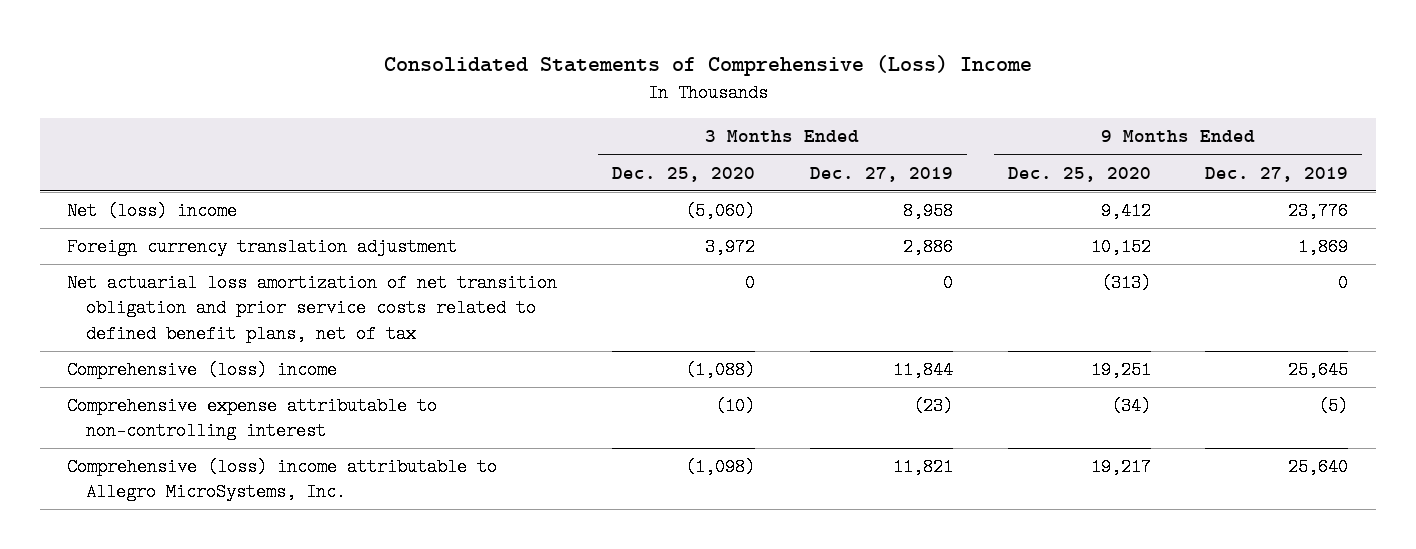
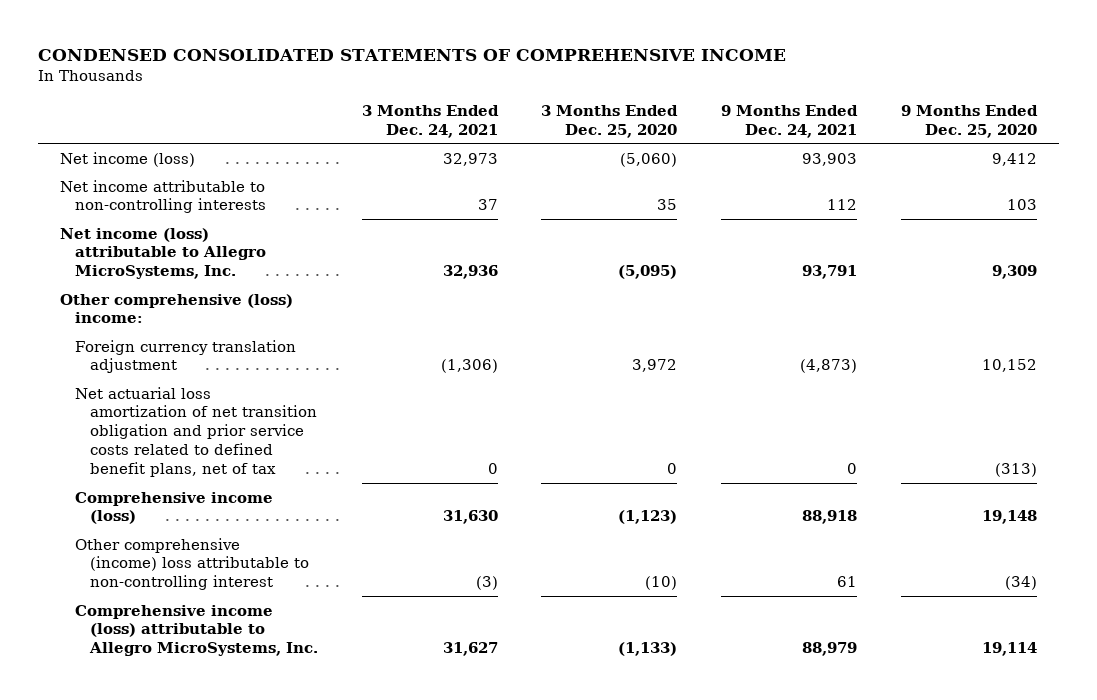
[383,55,1032,77] Consolidated Statements of Comprehensive (Loss) Income -> [38,49,787,62] CONDENSED CONSOLIDATED STATEMENTS OF COMPREHENSIVE INCOME
[809,166,953,182] Dec. 27, 2019 -> none
[1205,166,1349,182] Dec. 27, 2019 -> none
none -> [361,104,499,138] 3 Months Ended Dec. 24, 2021
none -> [720,104,858,138] 9 Months Ended Dec. 24, 2021
[67,202,238,221] Net (loss) income -> [60,151,196,167] Net income (loss)
none -> [60,179,266,214] Net income attributable to non-controlling interests
none -> [60,227,266,280] Net income (loss) attributable to Allegro MicroSystems, Inc.
none -> [60,293,294,324] Other comprehensive (loss) income:
[67,361,338,380] Comprehensive (loss) income -> [74,491,273,525] Comprehensive income (loss)
[685,361,756,380] (1,088) -> [618,510,678,525] (1,123)
[1090,361,1151,380] 19,251 -> [981,510,1037,525] 19,148
[67,397,438,441] Comprehensive expense attributable to non-controlling interest -> [74,537,309,591] Other comprehensive (income) loss attributable to non-controlling interest
[67,458,498,502] Comprehensive (loss) income attributable to Allegro MicroSystems, Inc. -> [74,604,318,657] Comprehensive income (loss) attributable to Allegro MicroSystems, Inc.
[685,458,756,477] (1,098) -> [618,642,678,657] (1,133)
[1090,458,1151,477] 19,217 -> [981,642,1037,657] 19,114

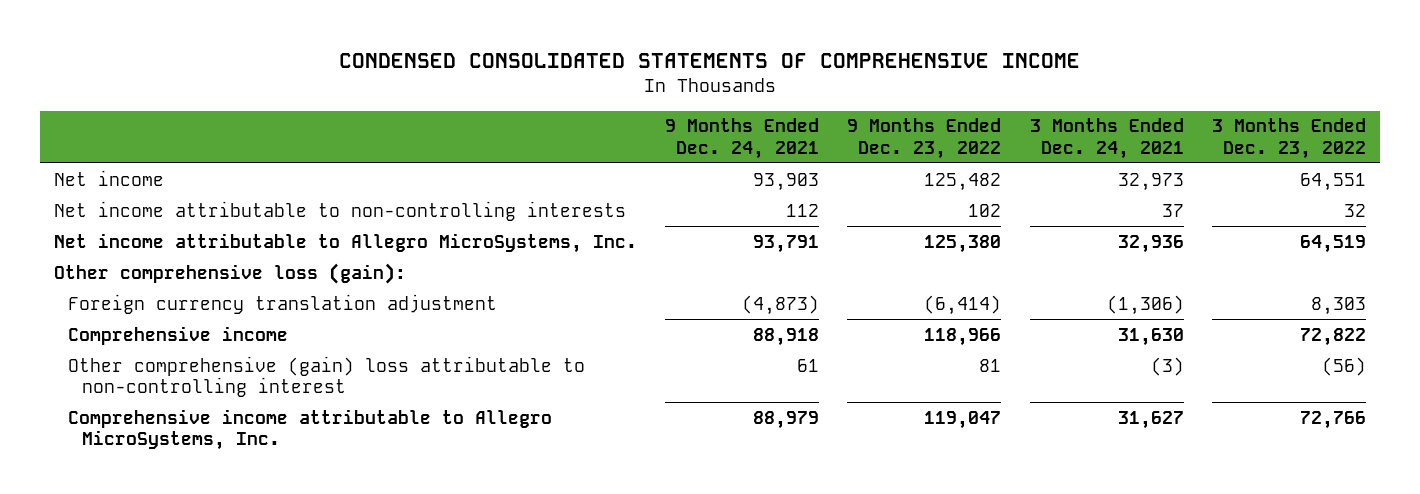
[541,104,679,138] 3 Months Ended Dec. 25, 2020 -> none
[900,104,1038,138] 9 Months Ended Dec. 25, 2020 -> none
none -> [847,118,1002,159] 9 Months Ended Dec. 23, 2022
none -> [1211,118,1366,159] 3 Months Ended Dec. 23, 2022
[60,151,196,167] Net income (loss) -> [53,169,164,186] Net income
[60,227,266,280] Net income (loss) attributable to Allegro MicroSystems, Inc. -> [53,232,637,253] Net income attributable to Allegro MicroSystems, Inc.
[60,293,294,324] Other comprehensive (loss) income: -> [53,262,406,284] Other comprehensive loss (gain):
[74,386,317,478] Net actuarial loss amortization of net transition obligation and prior service costs related to defined benefit plans, net of tax -> none
[74,491,273,525] Comprehensive income (loss) -> [67,325,288,345] Comprehensive income
[74,537,309,591] Other comprehensive (income) loss attributable to non-controlling interest -> [67,355,585,398] Other comprehensive (gain) loss attributable to non-controlling interest
[74,604,318,657] Comprehensive income (loss) attributable to Allegro MicroSystems, Inc. -> [67,408,552,451] Comprehensive income attributable to Allegro MicroSystems, Inc.

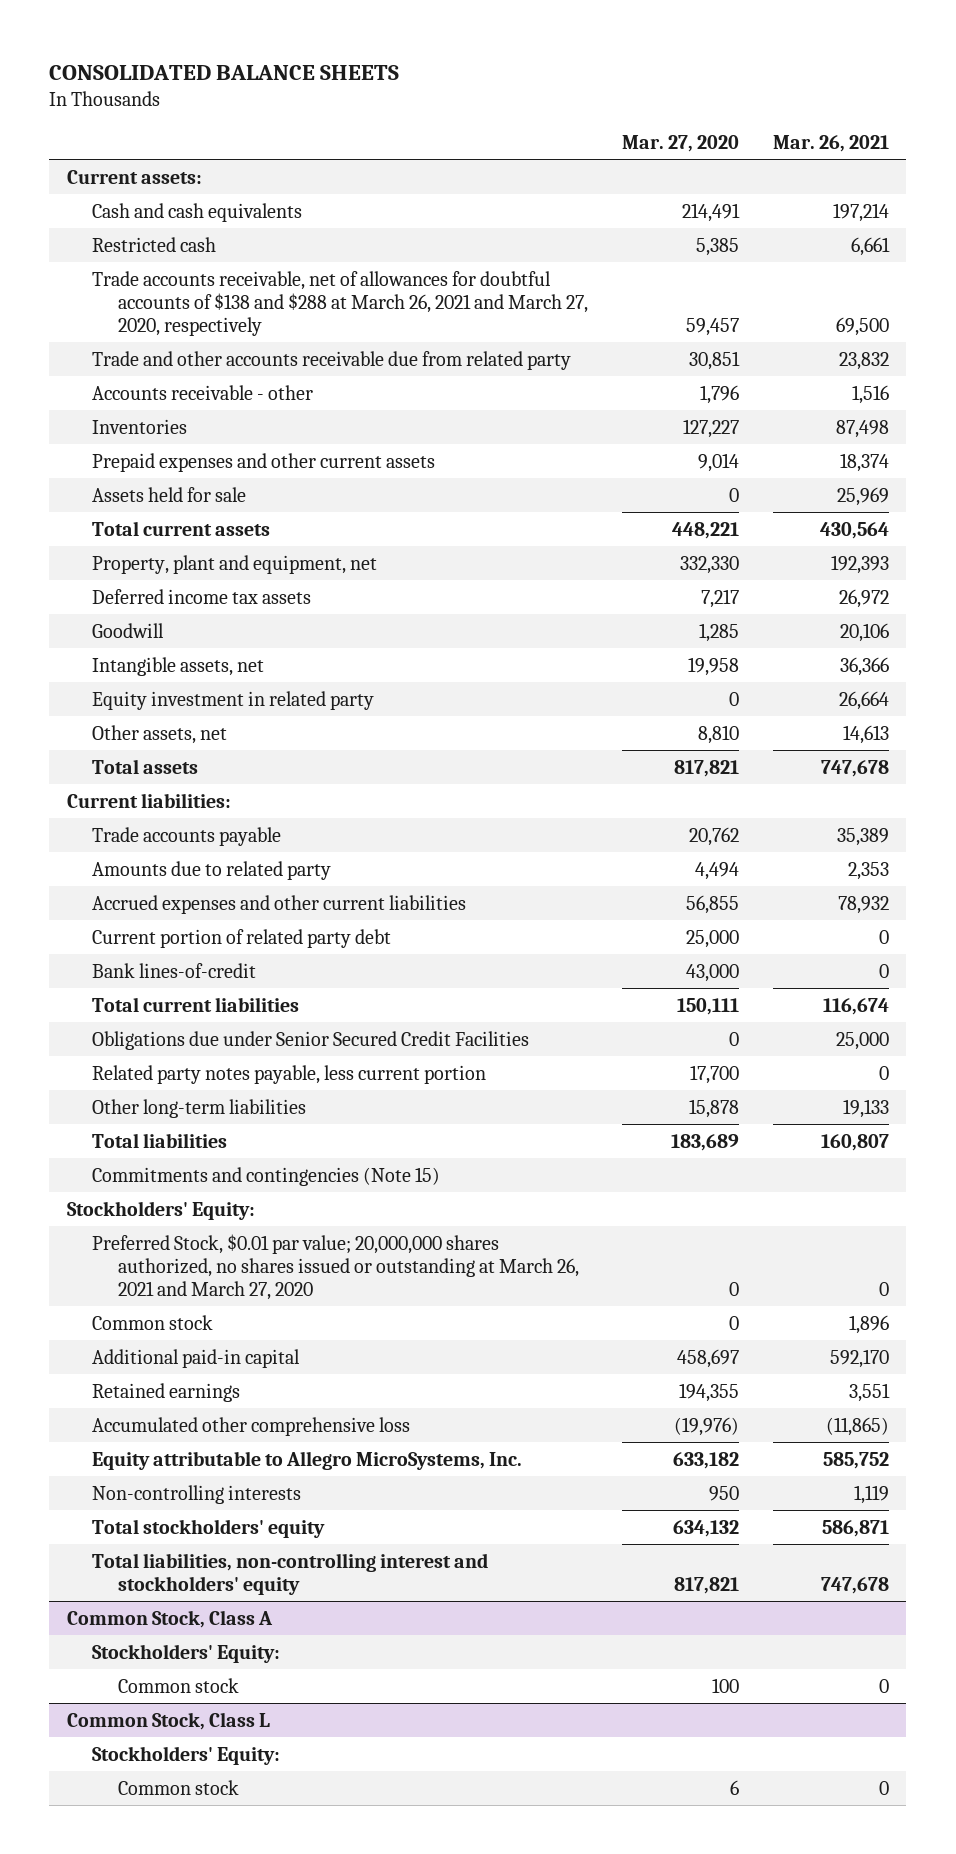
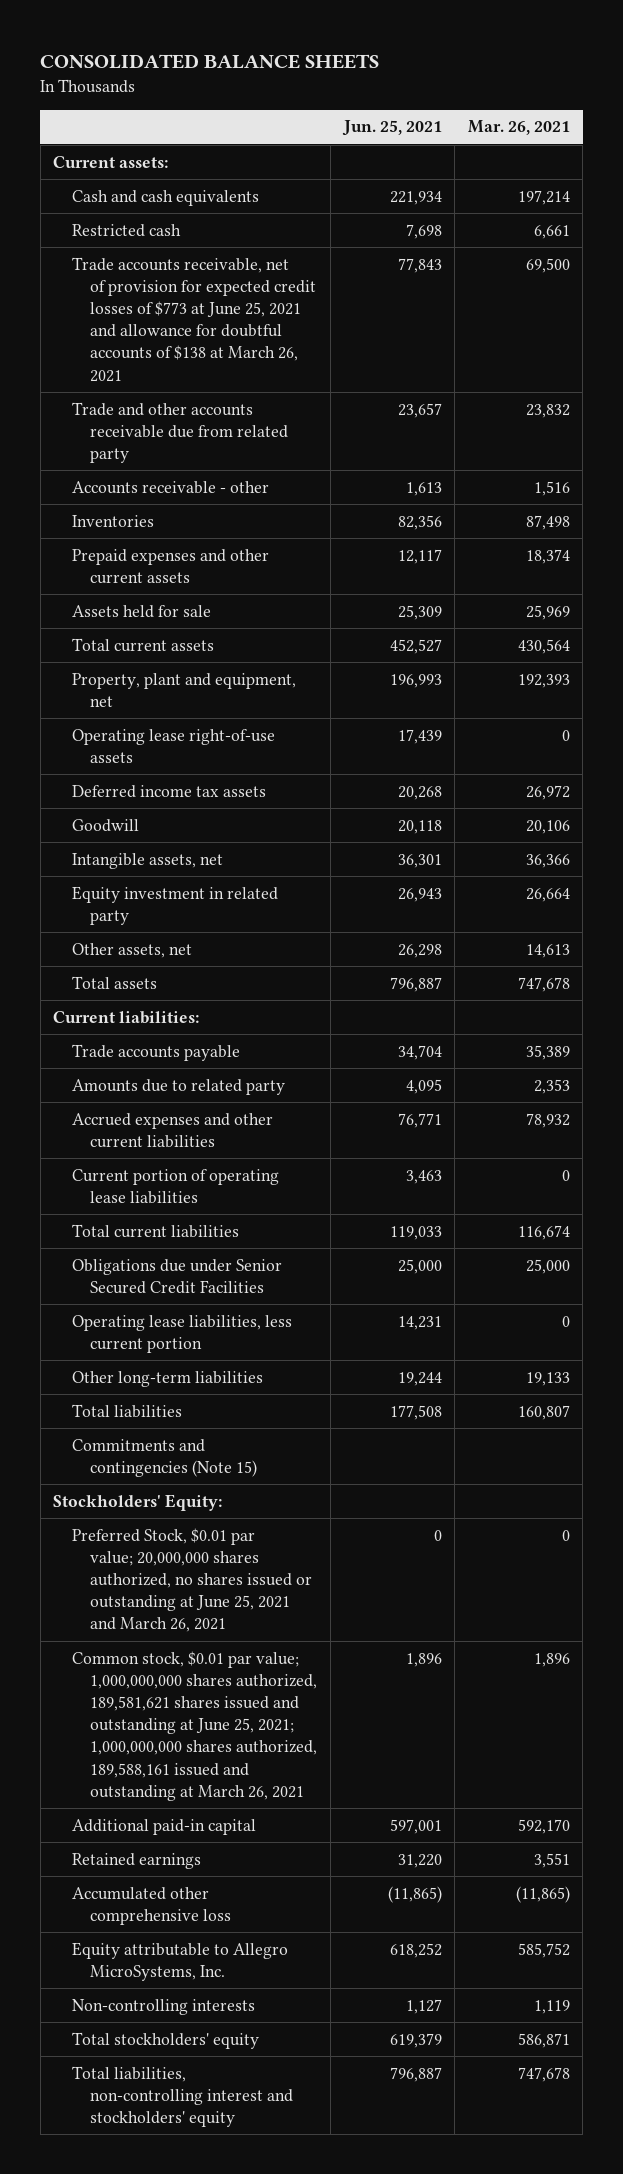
[622,135,740,153] Mar. 27, 2020 -> none
none -> [341,120,442,137] Jun. 25, 2021
[92,270,589,337] Trade accounts receivable, net of allowances for doubtful accounts of $138 and $288 at March 26, 2021 and March 27, 2020, respectively -> [71,256,317,382] Trade accounts receivable, net of provision for expected credit losses of $773 at June 25, 2021 and allowance for doubtful accounts of $138 at March 26, 2021
none -> [71,728,275,763] Operating lease right-of-use assets
[92,928,392,948] Current portion of related party debt -> none
[92,962,257,978] Bank lines-of-credit -> none
none -> [71,1168,279,1204] Current portion of operating lease liabilities
[92,1064,487,1084] Related party notes payable, less current portion -> none
none -> [71,1314,292,1353] Operating lease liabilities, less current portion
[92,1233,580,1301] Preferred Stock, $0.01 par value; 20,000,000 shares authorized, no shares issued or outstanding at March 26, 2021 and March 27, 2020 -> [71,1527,313,1633] Preferred Stock, $0.01 par value; 20,000,000 shares authorized, no shares issued or outstanding at June 25, 2021 and March 26, 2021
[92,1314,214,1330] Common stock -> [71,1650,318,1801] Common stock, $0.01 par value; 1,000,000,000 shares authorized, 189,581,621 shares issued and outstanding at June 25, 2021; 1,000,000,000 shares authorized, 189,588,161 issued and outstanding at March 26, 2021
[66,1609,273,1628] Common Stock, Class A -> none
[92,1643,281,1663] Stockholders' Equity: -> none
[118,1677,240,1693] Common stock -> none
[66,1711,270,1730] Common Stock, Class L -> none
[92,1745,281,1765] Stockholders' Equity: -> none
[118,1779,240,1795] Common stock -> none

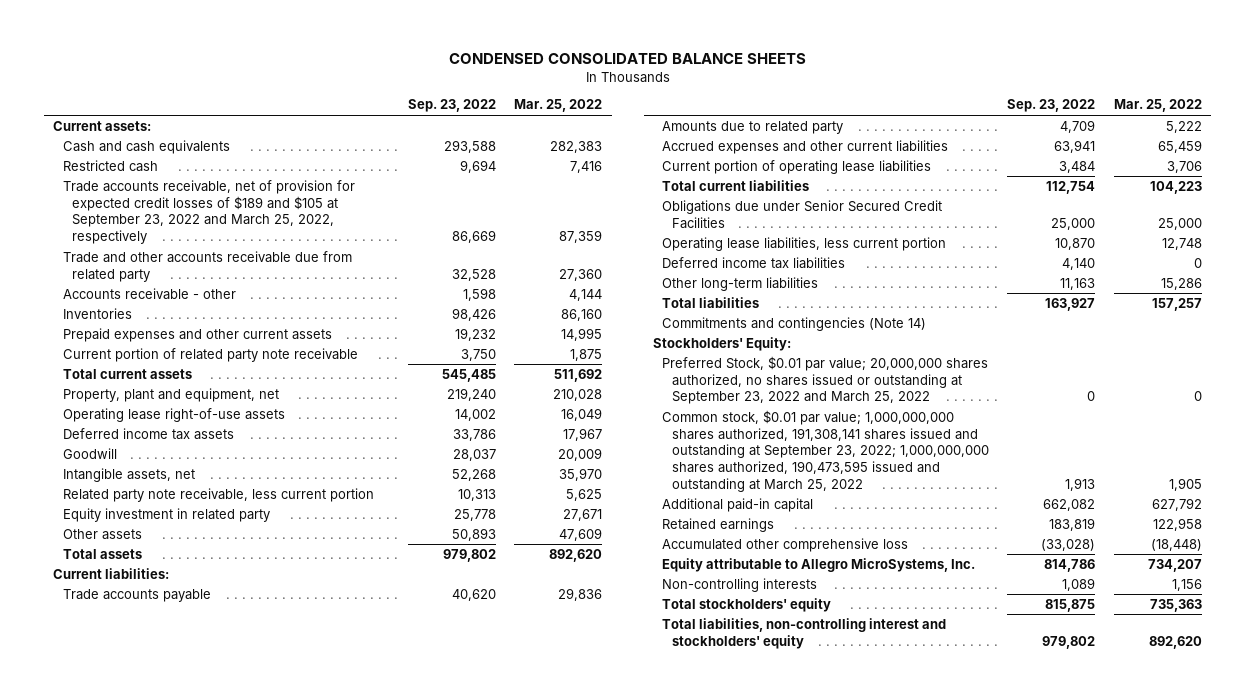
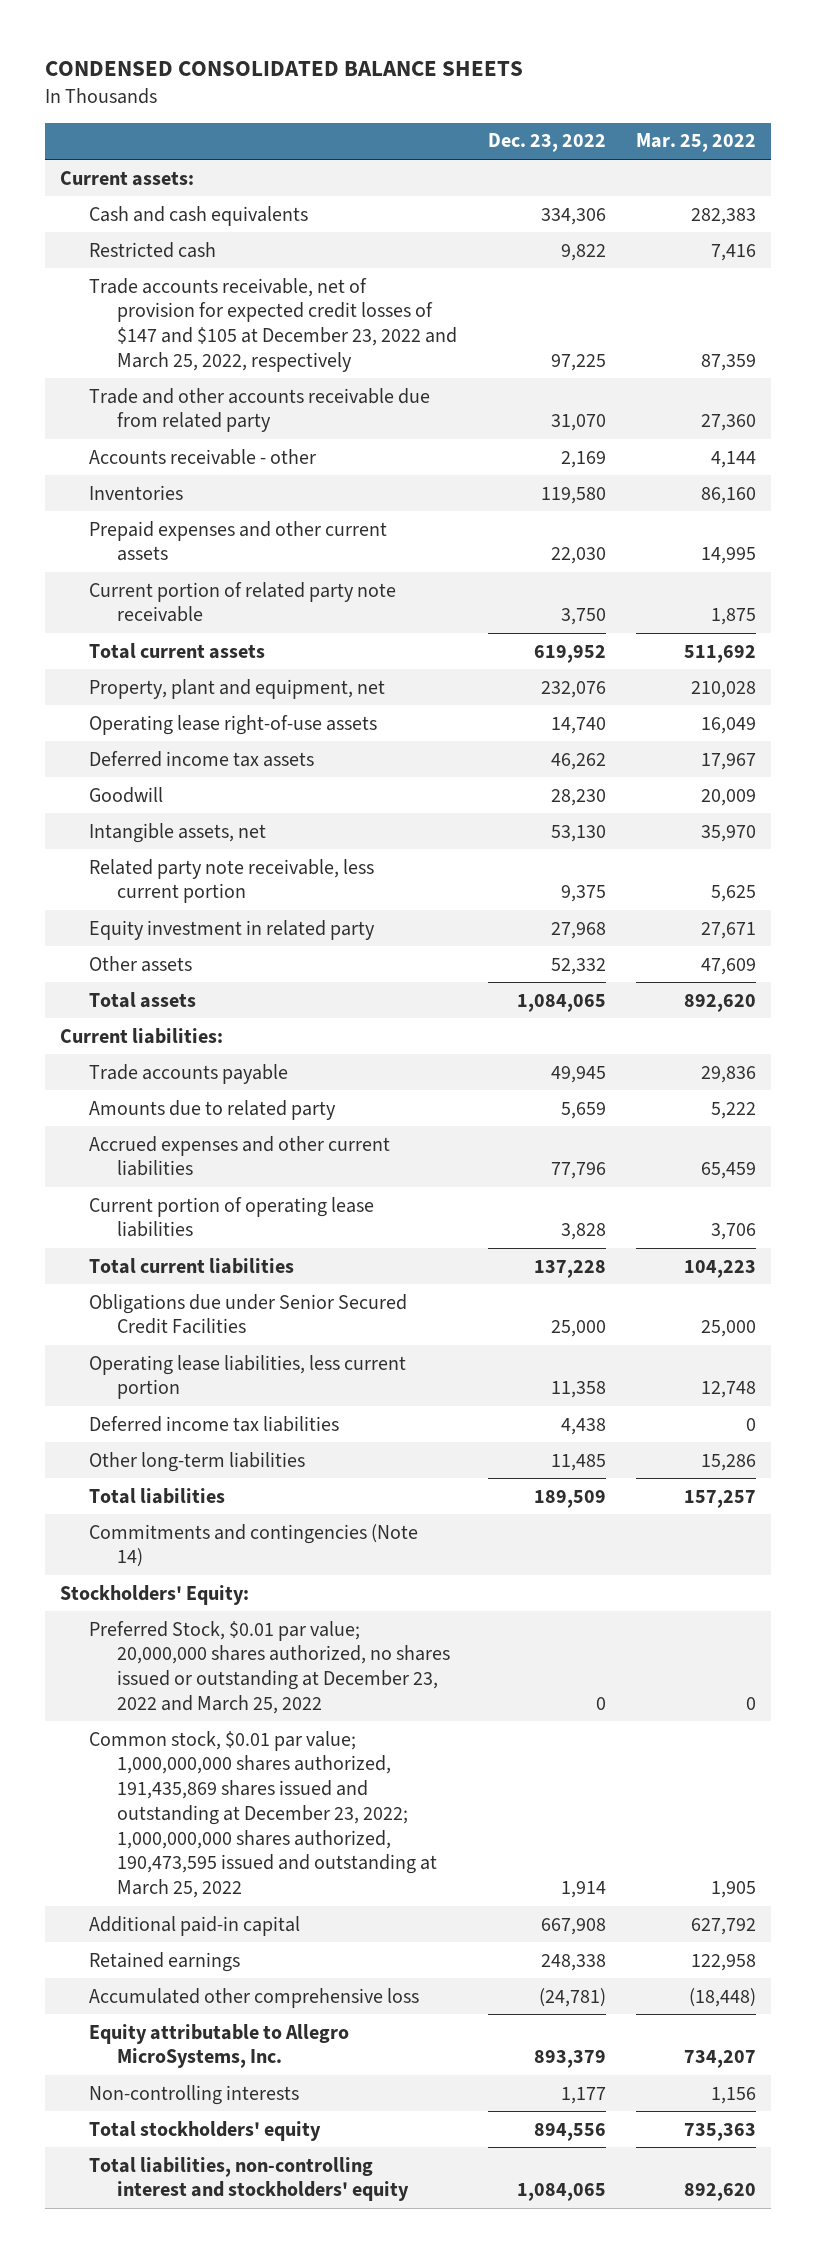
[407,99,496,113] Sep. 23, 2022 -> none
none -> [487,133,606,153] Dec. 23, 2022
[62,179,355,245] Trade accounts receivable, net of provision for expected credit losses of $189 and $105 at September 23, 2022 and March 25, 2022, respectively -> [88,277,458,372] Trade accounts receivable, net of provision for expected credit losses of $147 and $105 at December 23, 2022 and March 25, 2022, respectively
[662,355,989,405] Preferred Stock, $0.01 par value; 20,000,000 shares authorized, no shares issued or outstanding at September 23, 2022 and March 25, 2022 -> [88,1620,451,1714] Preferred Stock, $0.01 par value; 20,000,000 shares authorized, no shares issued or outstanding at December 23, 2022 and March 25, 2022
[662,409,989,492] Common stock, $0.01 par value; 1,000,000,000 shares authorized, 191,308,141 shares issued and outstanding at September 23, 2022; 1,000,000,000 shares authorized, 190,473,595 issued and outstanding at March 25, 2022 -> [88,1730,438,1898] Common stock, $0.01 par value; 1,000,000,000 shares authorized, 191,435,869 shares issued and outstanding at December 23, 2022; 1,000,000,000 shares authorized, 190,473,595 issued and outstanding at March 25, 2022

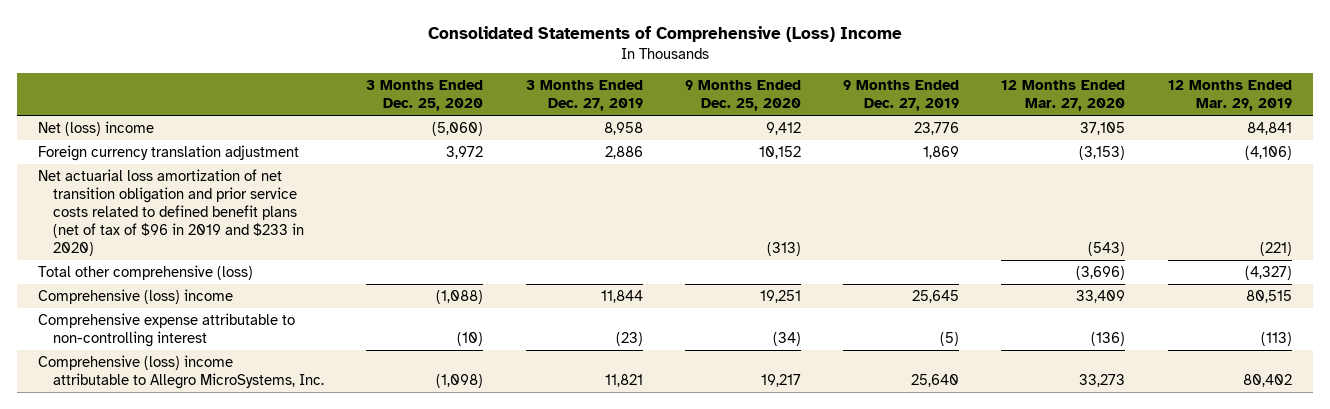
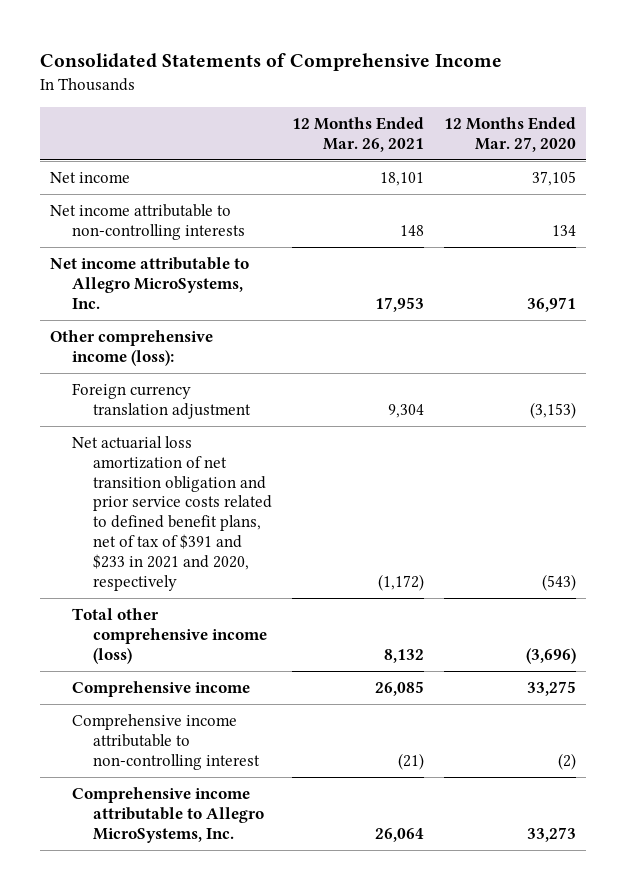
[427,26,902,43] Consolidated Statements of Comprehensive (Loss) Income -> [40,52,503,71] Consolidated Statements of Comprehensive Income
[366,80,484,112] 3 Months Ended Dec. 25, 2020 -> none
[525,80,643,112] 3 Months Ended Dec. 27, 2019 -> none
[684,80,801,112] 9 Months Ended Dec. 25, 2020 -> none
[843,80,960,112] 9 Months Ended Dec. 27, 2019 -> none
[1167,80,1292,112] 12 Months Ended Mar. 29, 2019 -> none
none -> [292,116,425,152] 12 Months Ended Mar. 26, 2021
[38,120,155,136] Net (loss) income -> [50,172,131,184] Net income
none -> [50,204,245,240] Net income attributable to non-controlling interests
none -> [50,257,250,309] Net income attributable to Allegro MicroSystems, Inc.
none -> [50,330,214,366] Other comprehensive income (loss):
[38,168,305,257] Net actuarial loss amortization of net transition obligation and prior service costs related to defined benefit plans (net of tax of $96 in 2019 and $233 in 2020) -> [71,436,273,591] Net actuarial loss amortization of net transition obligation and prior service costs related to defined benefit plans, net of tax of $391 and $233 in 2021 and 2020, respectively
[38,264,254,280] Total other comprehensive (loss) -> [71,608,268,664] Total other comprehensive income (loss)
[38,288,234,304] Comprehensive (loss) income -> [71,681,250,698] Comprehensive income
[1076,289,1126,303] 33,409 -> [526,681,576,697] 33,275
[38,312,296,347] Comprehensive expense attributable to non-controlling interest -> [71,714,261,770] Comprehensive income attributable to non-controlling interest
[1091,331,1126,346] (136) -> [557,752,576,770] (2)
[38,354,325,389] Comprehensive (loss) income attributable to Allegro MicroSystems, Inc. -> [71,787,265,843] Comprehensive income attributable to Allegro MicroSystems, Inc.

